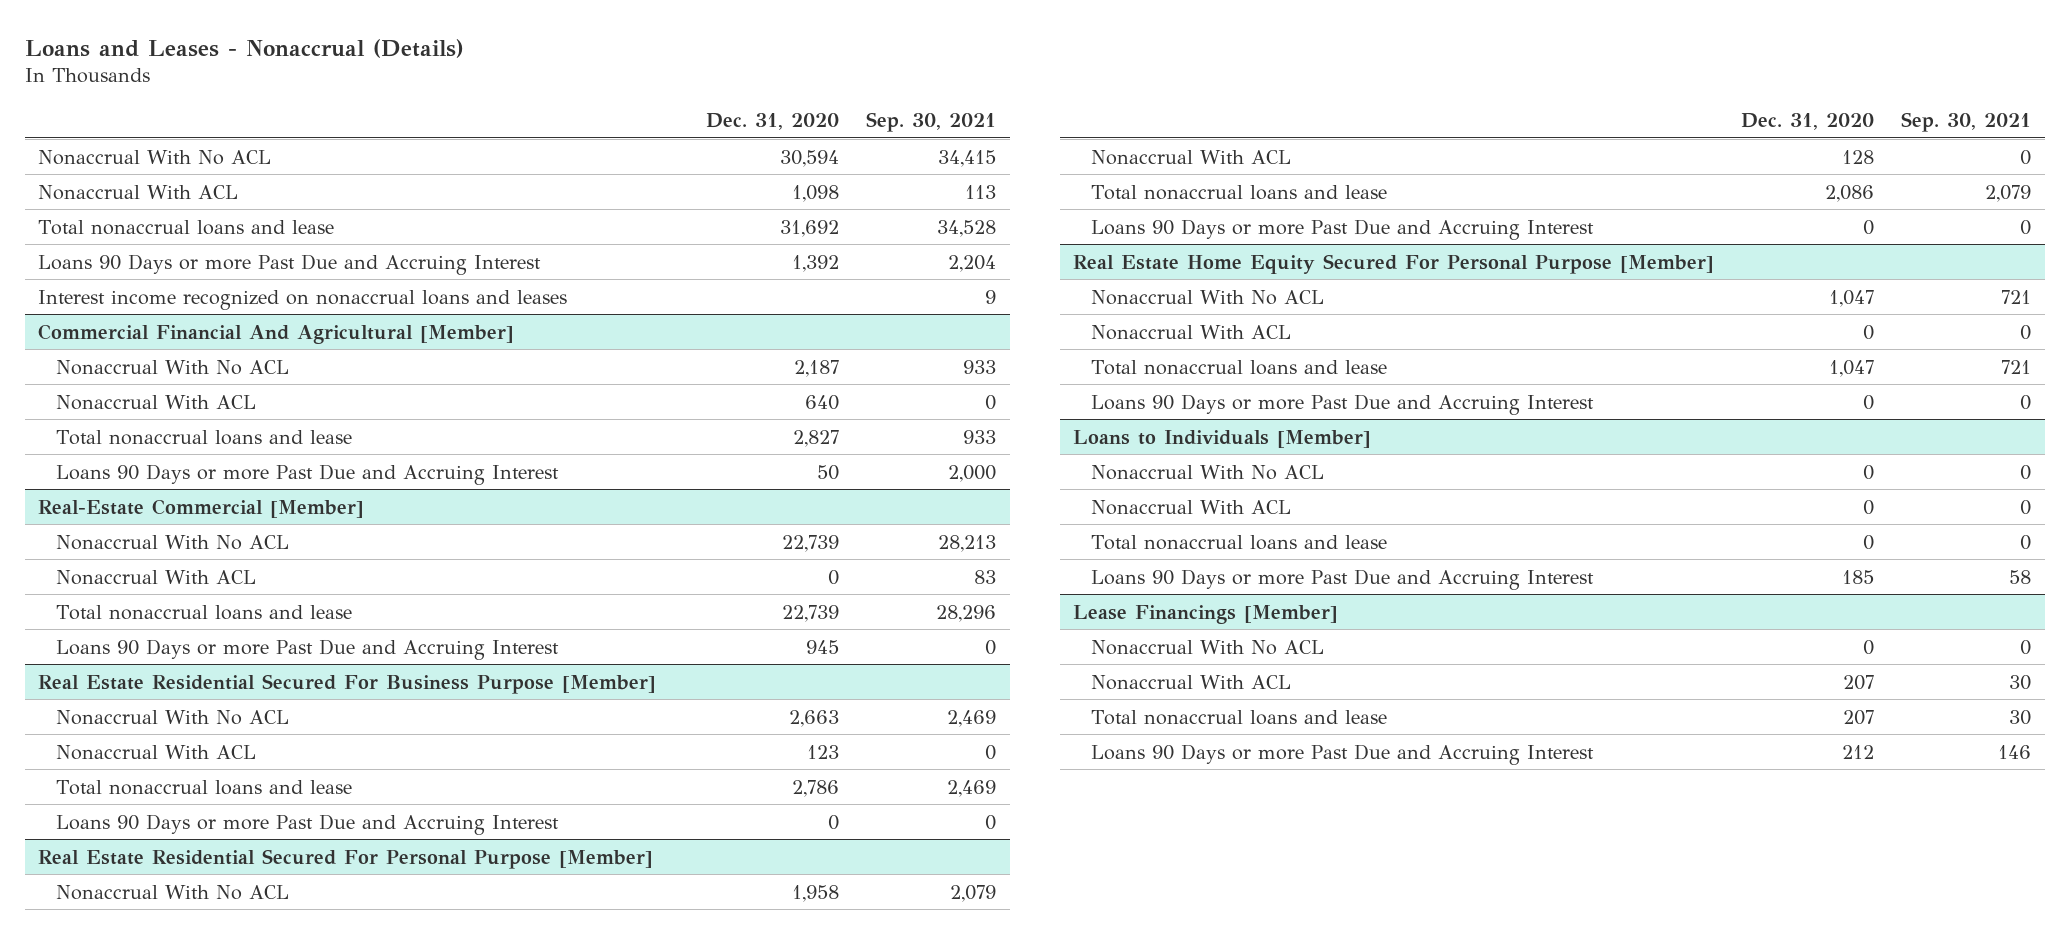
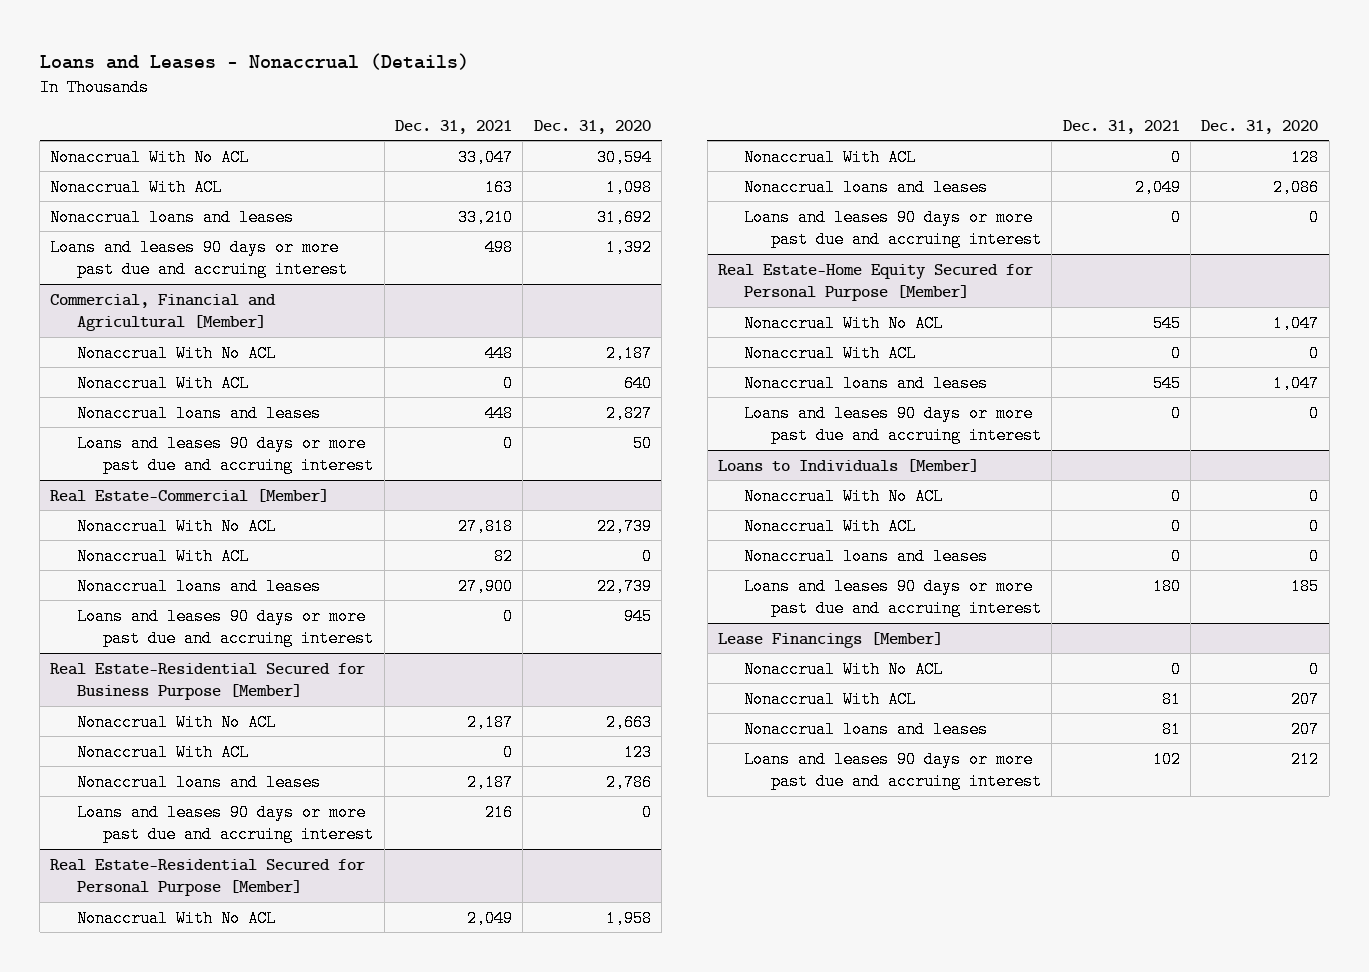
[866,111,997,132] Sep. 30, 2021 -> none
none -> [394,120,512,135] Dec. 31, 2021
[38,289,568,310] Interest income recognized on nonaccrual loans and leases -> none
[38,219,335,235] Total nonaccrual loans and lease -> [50,208,295,226] Nonaccrual loans and leases
[38,253,542,275] Loans 90 Days or more Past Due and Accruing Interest -> [50,238,348,279] Loans and leases 90 days or more past due and accruing interest
[38,323,515,344] Commercial Financial And Agricultural [Member] -> [50,293,277,332] Commercial, Financial and Agricultural [Member]
[56,429,353,445] Total nonaccrual loans and lease -> [76,404,321,422] Nonaccrual loans and leases
[56,463,560,485] Loans 90 Days or more Past Due and Accruing Interest -> [76,434,375,475] Loans and leases 90 days or more past due and accruing interest
[38,498,365,518] Real-Estate Commercial [Member] -> [50,488,330,502] Real Estate-Commercial [Member]
[56,604,353,620] Total nonaccrual loans and lease -> [76,577,321,595] Nonaccrual loans and leases
[56,638,560,660] Loans 90 Days or more Past Due and Accruing Interest -> [76,607,375,648] Loans and leases 90 days or more past due and accruing interest
[38,673,657,694] Real Estate Residential Secured For Business Purpose [Member] -> [50,662,366,701] Real Estate-Residential Secured for Business Purpose [Member]
[56,779,353,795] Total nonaccrual loans and lease -> [76,773,321,791] Nonaccrual loans and leases
[56,813,560,835] Loans 90 Days or more Past Due and Accruing Interest -> [76,803,375,844] Loans and leases 90 days or more past due and accruing interest
[38,848,654,869] Real Estate Residential Secured For Personal Purpose [Member] -> [50,858,366,897] Real Estate-Residential Secured for Personal Purpose [Member]
[1091,184,1388,200] Total nonaccrual loans and lease -> [744,178,989,196] Nonaccrual loans and leases
[1091,218,1595,240] Loans 90 Days or more Past Due and Accruing Interest -> [744,208,1042,249] Loans and leases 90 days or more past due and accruing interest
[1073,253,1715,274] Real Estate Home Equity Secured For Personal Purpose [Member] -> [717,263,1033,302] Real Estate-Home Equity Secured for Personal Purpose [Member]
[1091,359,1388,375] Total nonaccrual loans and lease -> [744,374,989,392] Nonaccrual loans and leases
[1091,393,1595,415] Loans 90 Days or more Past Due and Accruing Interest -> [744,404,1042,445] Loans and leases 90 days or more past due and accruing interest
[1091,534,1388,550] Total nonaccrual loans and lease -> [744,547,989,565] Nonaccrual loans and leases
[1091,568,1595,590] Loans 90 Days or more Past Due and Accruing Interest -> [744,577,1042,618] Loans and leases 90 days or more past due and accruing interest
[1091,709,1388,725] Total nonaccrual loans and lease -> [744,720,989,738] Nonaccrual loans and leases
[1091,743,1595,765] Loans 90 Days or more Past Due and Accruing Interest -> [744,750,1042,791] Loans and leases 90 days or more past due and accruing interest

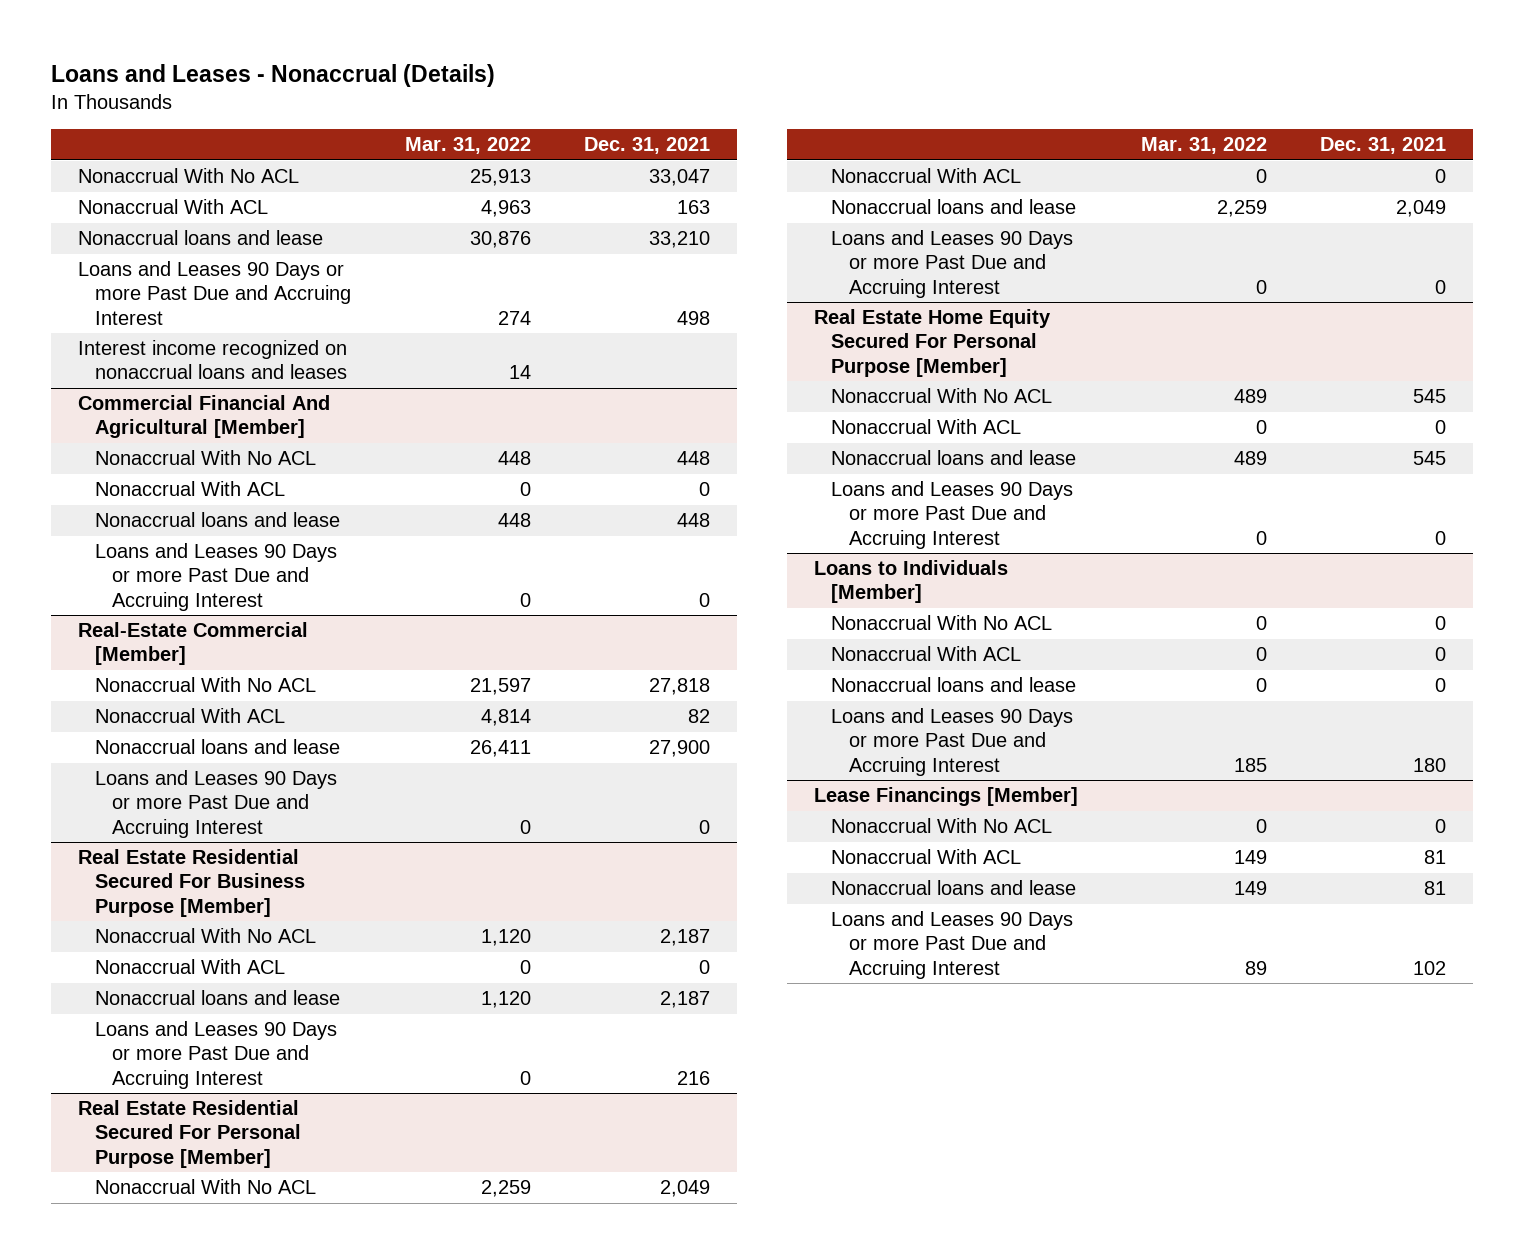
[533,120,651,135] Dec. 31, 2020 -> none
none -> [404,137,531,155] Mar. 31, 2022
[50,208,295,226] Nonaccrual loans and leases -> [77,230,323,246] Nonaccrual loans and lease
[50,238,348,279] Loans and leases 90 days or more past due and accruing interest -> [77,261,352,325] Loans and Leases 90 Days or more Past Due and Accruing Interest
none -> [77,340,348,380] Interest income recognized on nonaccrual loans and leases
[50,293,277,332] Commercial, Financial and Agricultural [Member] -> [77,395,330,439] Commercial Financial And Agricultural [Member]
[76,404,321,422] Nonaccrual loans and leases -> [95,512,341,528] Nonaccrual loans and lease
[76,434,375,475] Loans and leases 90 days or more past due and accruing interest -> [95,543,338,611] Loans and Leases 90 Days or more Past Due and Accruing Interest
[50,488,330,502] Real Estate-Commercial [Member] -> [77,622,308,666] Real-Estate Commercial [Member]
[76,577,321,595] Nonaccrual loans and leases -> [95,739,341,755] Nonaccrual loans and lease
[76,607,375,648] Loans and leases 90 days or more past due and accruing interest -> [95,770,338,838] Loans and Leases 90 Days or more Past Due and Accruing Interest
[50,662,366,701] Real Estate-Residential Secured for Business Purpose [Member] -> [77,849,306,917] Real Estate Residential Secured For Business Purpose [Member]
[76,773,321,791] Nonaccrual loans and leases -> [95,990,341,1006] Nonaccrual loans and lease
[76,803,375,844] Loans and leases 90 days or more past due and accruing interest -> [95,1021,338,1089] Loans and Leases 90 Days or more Past Due and Accruing Interest
[50,858,366,897] Real Estate-Residential Secured for Personal Purpose [Member] -> [77,1100,302,1168] Real Estate Residential Secured For Personal Purpose [Member]
[744,178,989,196] Nonaccrual loans and leases -> [831,199,1077,215] Nonaccrual loans and lease
[744,208,1042,249] Loans and leases 90 days or more past due and accruing interest -> [831,230,1074,298] Loans and Leases 90 Days or more Past Due and Accruing Interest
[717,263,1033,302] Real Estate-Home Equity Secured for Personal Purpose [Member] -> [813,309,1051,377] Real Estate Home Equity Secured For Personal Purpose [Member]
[744,374,989,392] Nonaccrual loans and leases -> [831,450,1077,466] Nonaccrual loans and lease
[744,404,1042,445] Loans and leases 90 days or more past due and accruing interest -> [831,481,1074,549] Loans and Leases 90 Days or more Past Due and Accruing Interest
[744,547,989,565] Nonaccrual loans and leases -> [831,677,1077,693] Nonaccrual loans and lease
[744,577,1042,618] Loans and leases 90 days or more past due and accruing interest -> [831,708,1074,776] Loans and Leases 90 Days or more Past Due and Accruing Interest
[744,720,989,738] Nonaccrual loans and leases -> [831,880,1077,896] Nonaccrual loans and lease
[744,750,1042,791] Loans and leases 90 days or more past due and accruing interest -> [831,911,1074,979] Loans and Leases 90 Days or more Past Due and Accruing Interest

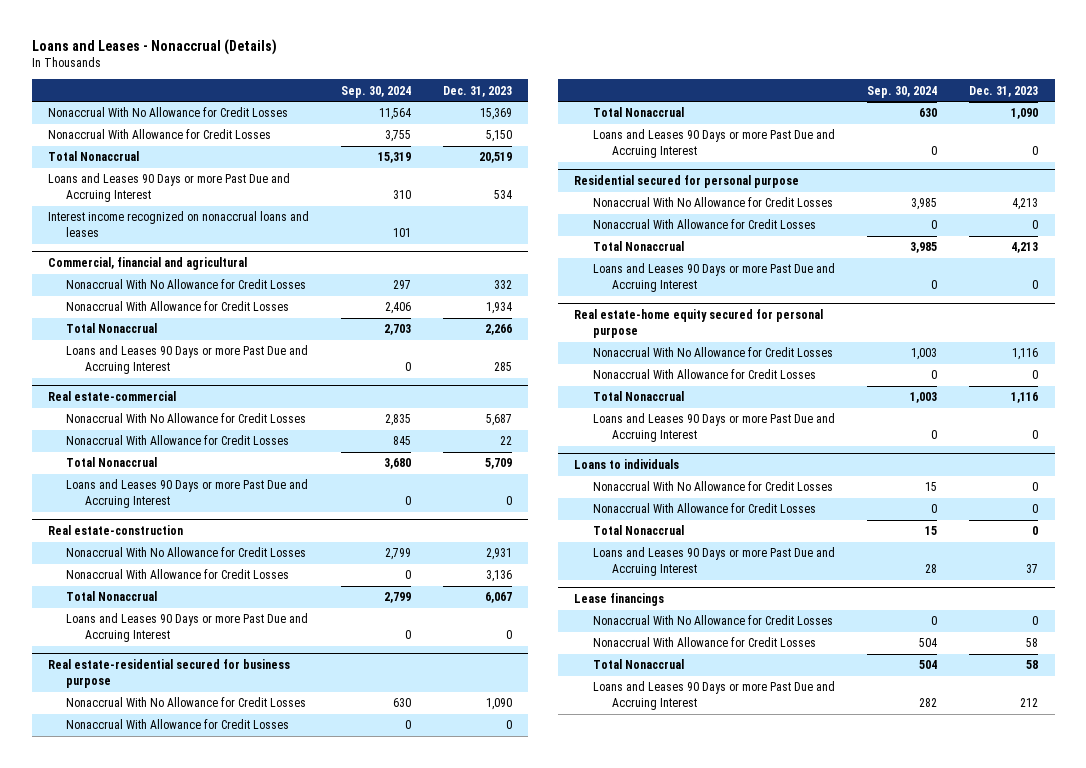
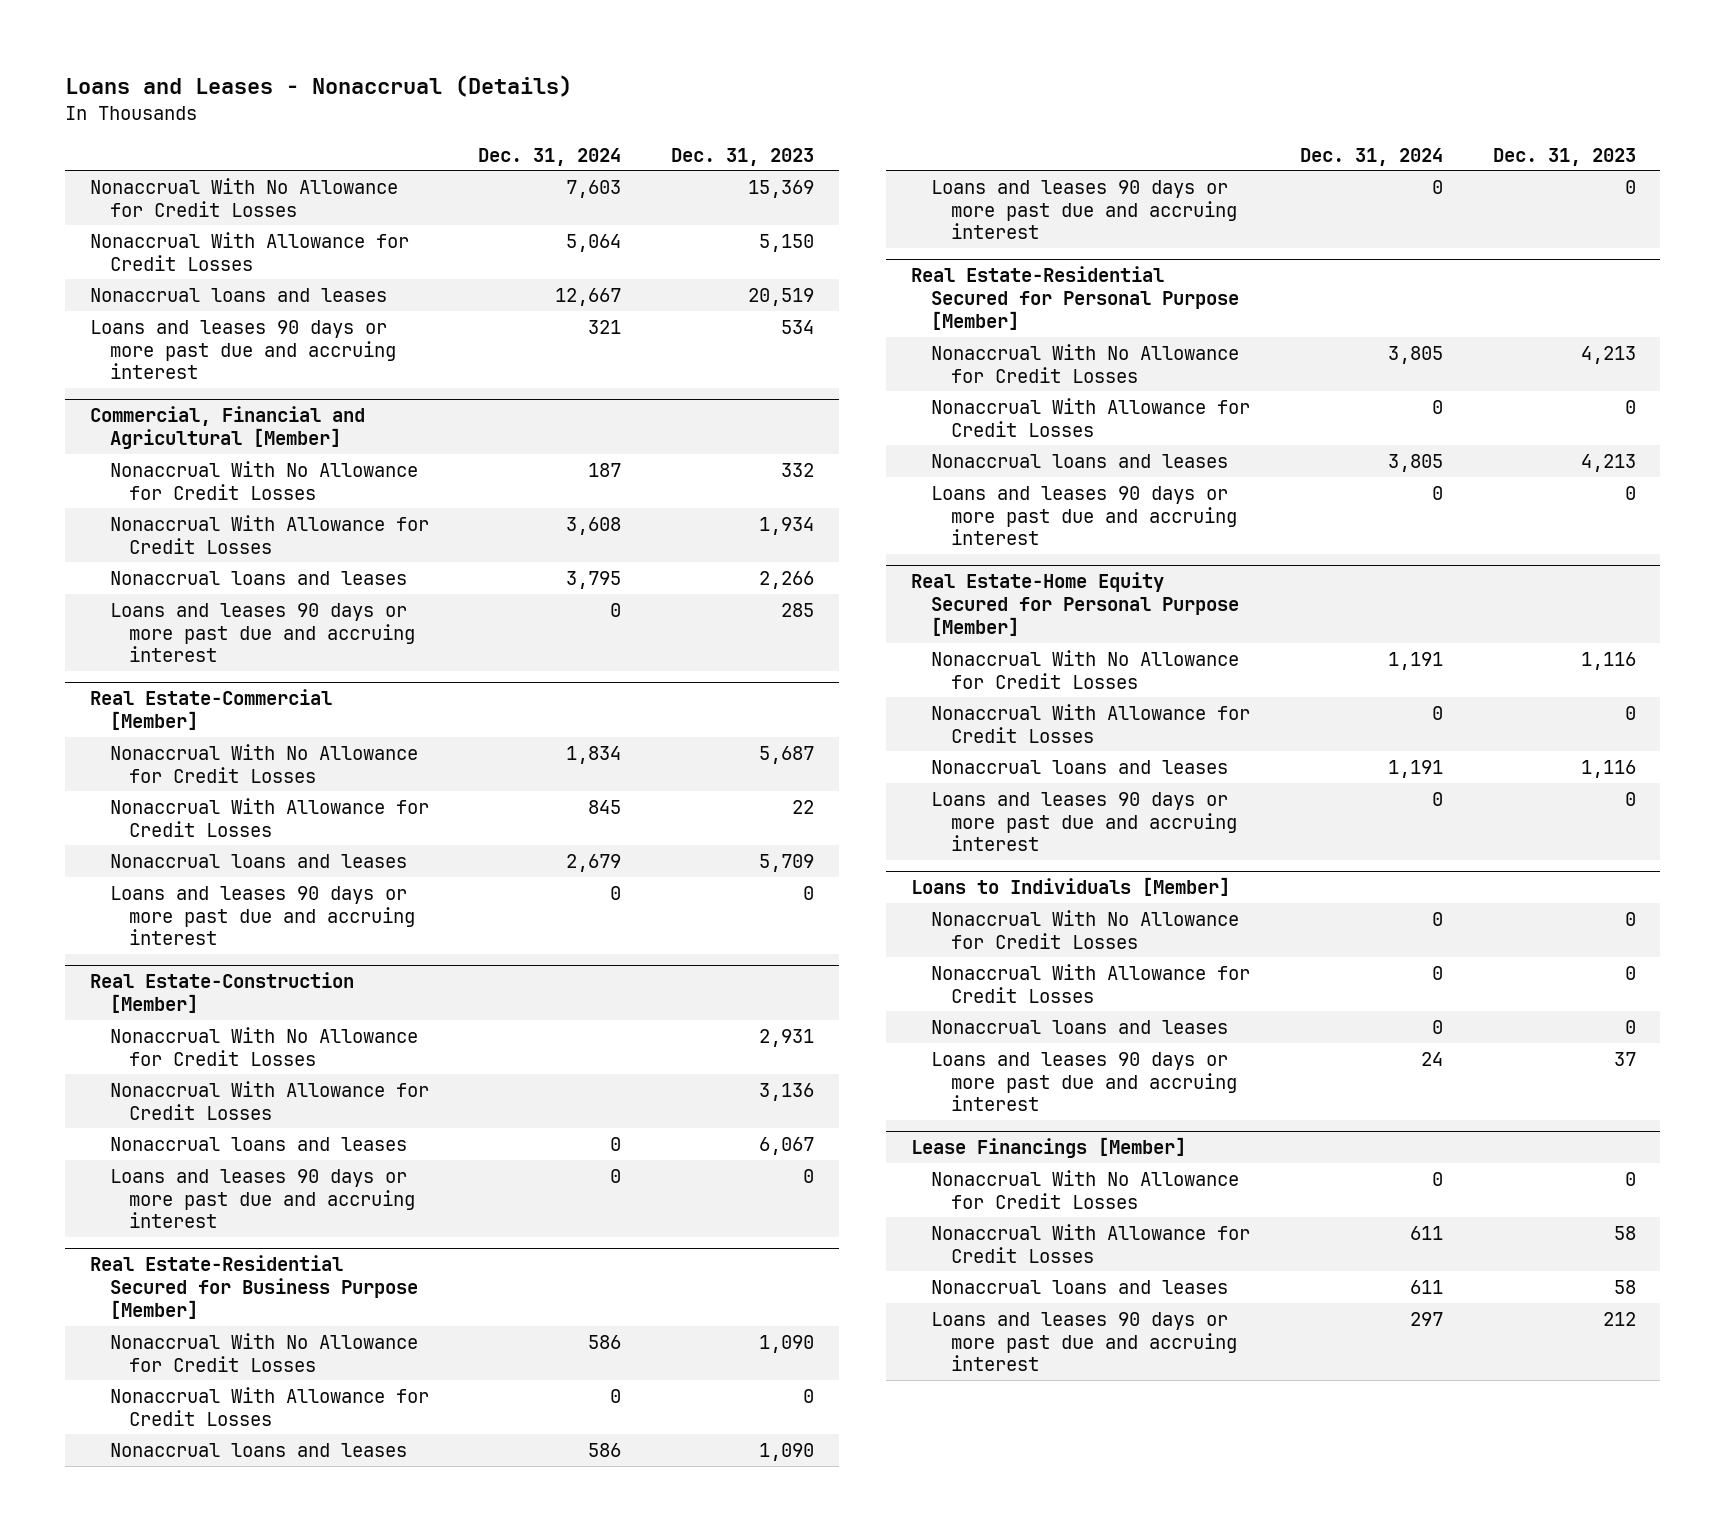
[340,85,411,98] Sep. 30, 2024 -> none
none -> [478,147,622,166] Dec. 31, 2024
[47,211,309,238] Interest income recognized on nonaccrual loans and leases -> none
[47,151,139,162] Total Nonaccrual -> [89,287,387,302] Nonaccrual loans and leases
[47,173,290,203] Loans and Leases 90 Days or more Past Due and Accruing Interest -> [89,319,396,380] Loans and leases 90 days or more past due and accruing interest
[47,257,247,271] Commercial, financial and agricultural -> [89,406,365,449] Commercial, Financial and Agricultural [Member]
[66,323,158,334] Total Nonaccrual -> [109,570,407,585] Nonaccrual loans and leases
[66,345,309,375] Loans and Leases 90 Days or more Past Due and Accruing Interest -> [109,602,416,663] Loans and leases 90 days or more past due and accruing interest
[47,391,176,402] Real estate-commercial -> [89,689,332,730] Real Estate-Commercial [Member]
[66,457,158,468] Total Nonaccrual -> [109,853,407,868] Nonaccrual loans and leases
[66,479,309,509] Loans and Leases 90 Days or more Past Due and Accruing Interest -> [109,885,416,946] Loans and leases 90 days or more past due and accruing interest
[47,525,183,536] Real estate-construction -> [89,972,354,1013] Real Estate-Construction [Member]
[66,591,158,602] Total Nonaccrual -> [109,1136,407,1151] Nonaccrual loans and leases
[66,613,309,643] Loans and Leases 90 Days or more Past Due and Accruing Interest -> [109,1168,416,1229] Loans and leases 90 days or more past due and accruing interest
[47,659,290,688] Real estate-residential secured for business purpose -> [89,1255,418,1319] Real Estate-Residential Secured for Business Purpose [Member]
[592,107,684,118] Total Nonaccrual -> [109,1442,407,1457] Nonaccrual loans and leases
[592,129,835,159] Loans and Leases 90 Days or more Past Due and Accruing Interest -> [931,179,1237,240] Loans and leases 90 days or more past due and accruing interest
[574,175,800,189] Residential secured for personal purpose -> [911,266,1240,330] Real Estate-Residential Secured for Personal Purpose [Member]
[592,241,684,252] Total Nonaccrual -> [931,453,1229,468] Nonaccrual loans and leases
[592,263,835,293] Loans and Leases 90 Days or more Past Due and Accruing Interest -> [931,485,1237,546] Loans and leases 90 days or more past due and accruing interest
[574,309,824,338] Real estate-home equity secured for personal purpose -> [911,572,1240,636] Real Estate-Home Equity Secured for Personal Purpose [Member]
[592,391,684,402] Total Nonaccrual -> [931,759,1229,774] Nonaccrual loans and leases
[592,413,835,443] Loans and Leases 90 Days or more Past Due and Accruing Interest -> [931,791,1237,852] Loans and leases 90 days or more past due and accruing interest
[574,459,680,470] Loans to individuals -> [911,877,1231,897] Loans to Individuals [Member]
[592,525,684,536] Total Nonaccrual -> [931,1019,1229,1034] Nonaccrual loans and leases
[592,547,835,577] Loans and Leases 90 Days or more Past Due and Accruing Interest -> [931,1051,1237,1112] Loans and leases 90 days or more past due and accruing interest
[574,593,665,607] Lease financings -> [911,1137,1187,1159] Lease Financings [Member]
[592,659,684,670] Total Nonaccrual -> [931,1279,1229,1294] Nonaccrual loans and leases
[592,681,835,711] Loans and Leases 90 Days or more Past Due and Accruing Interest -> [931,1311,1237,1372] Loans and leases 90 days or more past due and accruing interest

